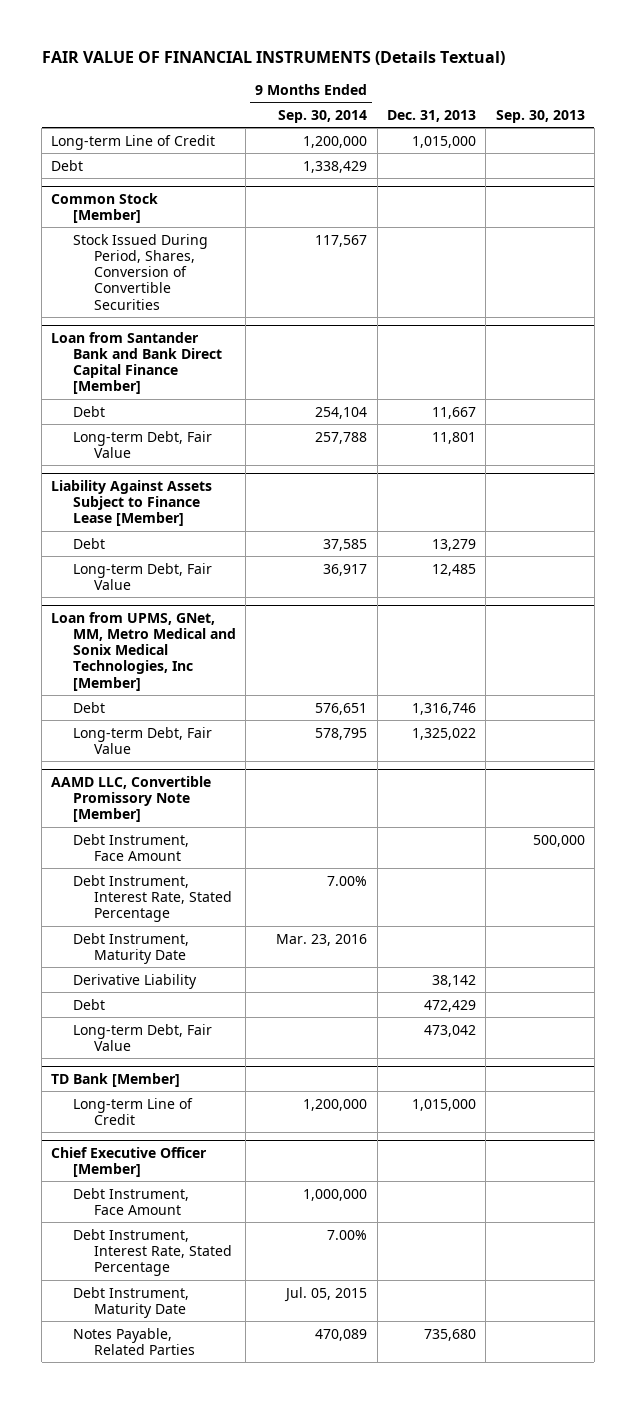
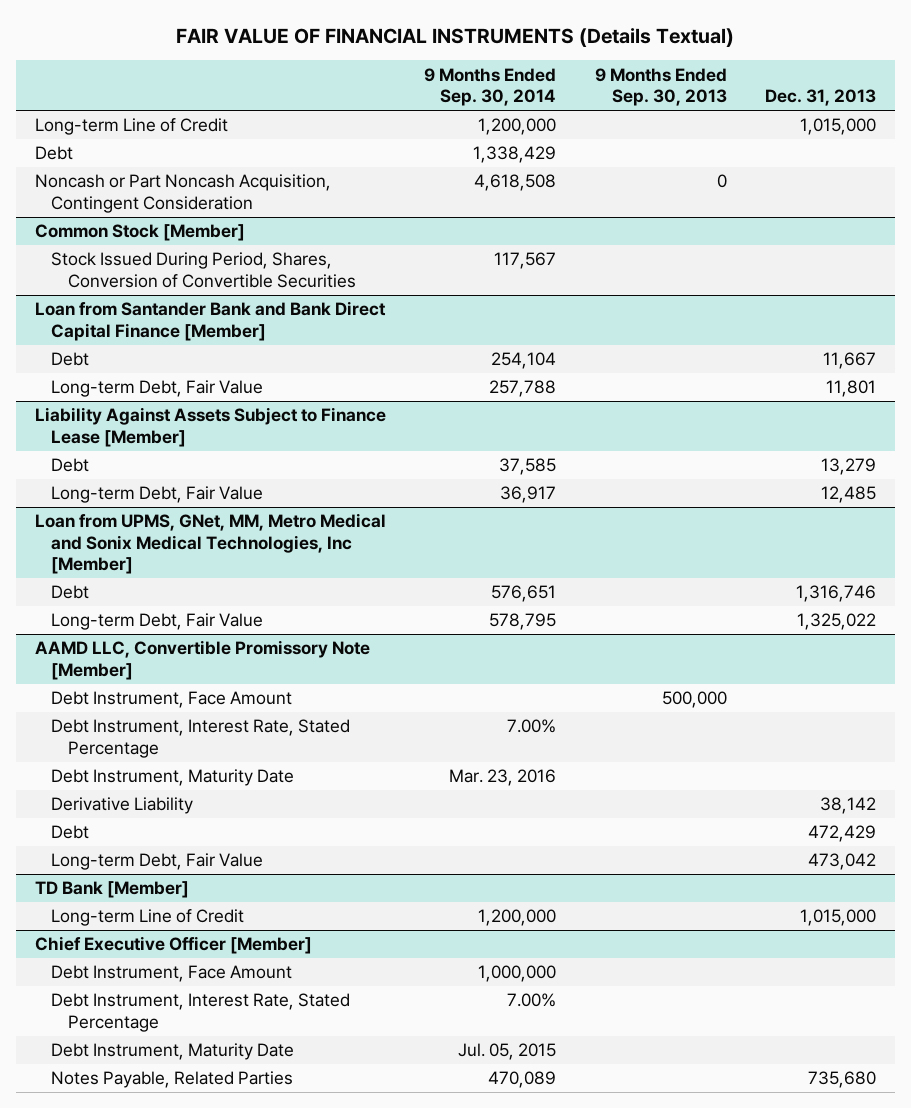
[495,109,585,123] Sep. 30, 2013 -> none
none -> [594,67,727,107] 9 Months Ended Sep. 30, 2013
none -> [35,174,332,213] Noncash or Part Noncash Acquisition, Contingent Consideration

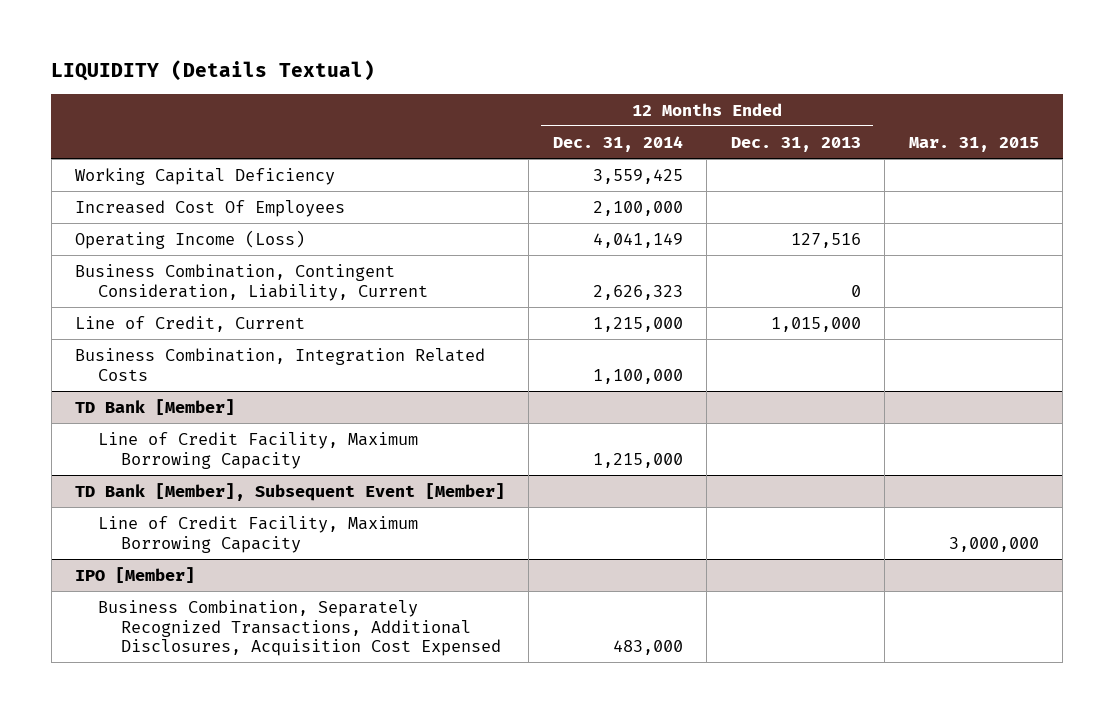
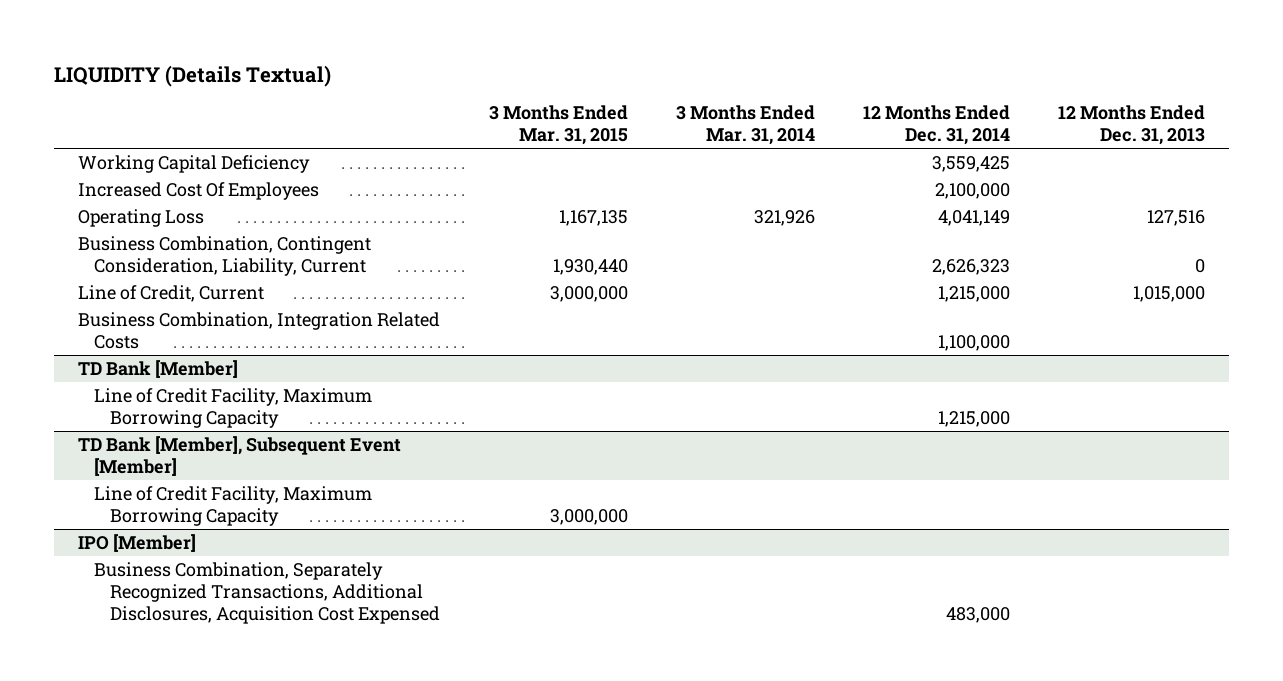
[908,136,1039,152] Mar. 31, 2015 -> none
none -> [488,105,628,146] 3 Months Ended Mar. 31, 2015
none -> [675,105,815,146] 3 Months Ended Mar. 31, 2014
[74,229,305,249] Operating Income (Loss) -> [77,208,204,227] Operating Loss

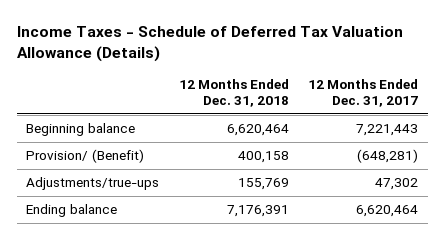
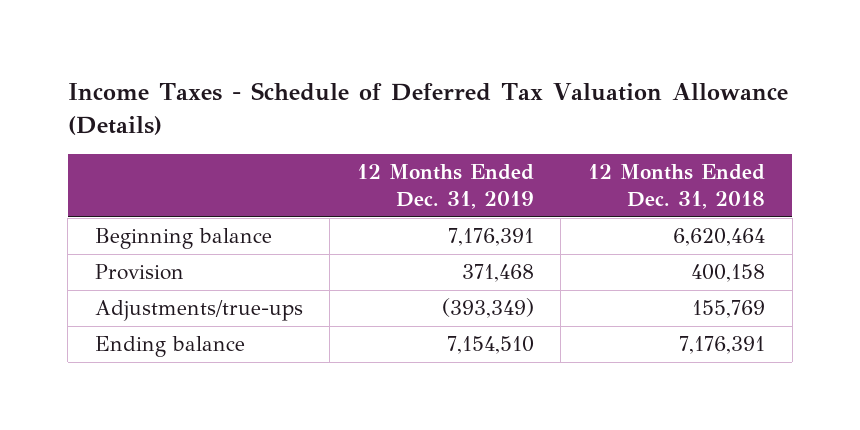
[308,79,419,108] 12 Months Ended Dec. 31, 2017 -> none
none -> [356,163,534,210] 12 Months Ended Dec. 31, 2019
[26,148,145,163] Provision/ (Benefit) -> [94,264,184,281] Provision

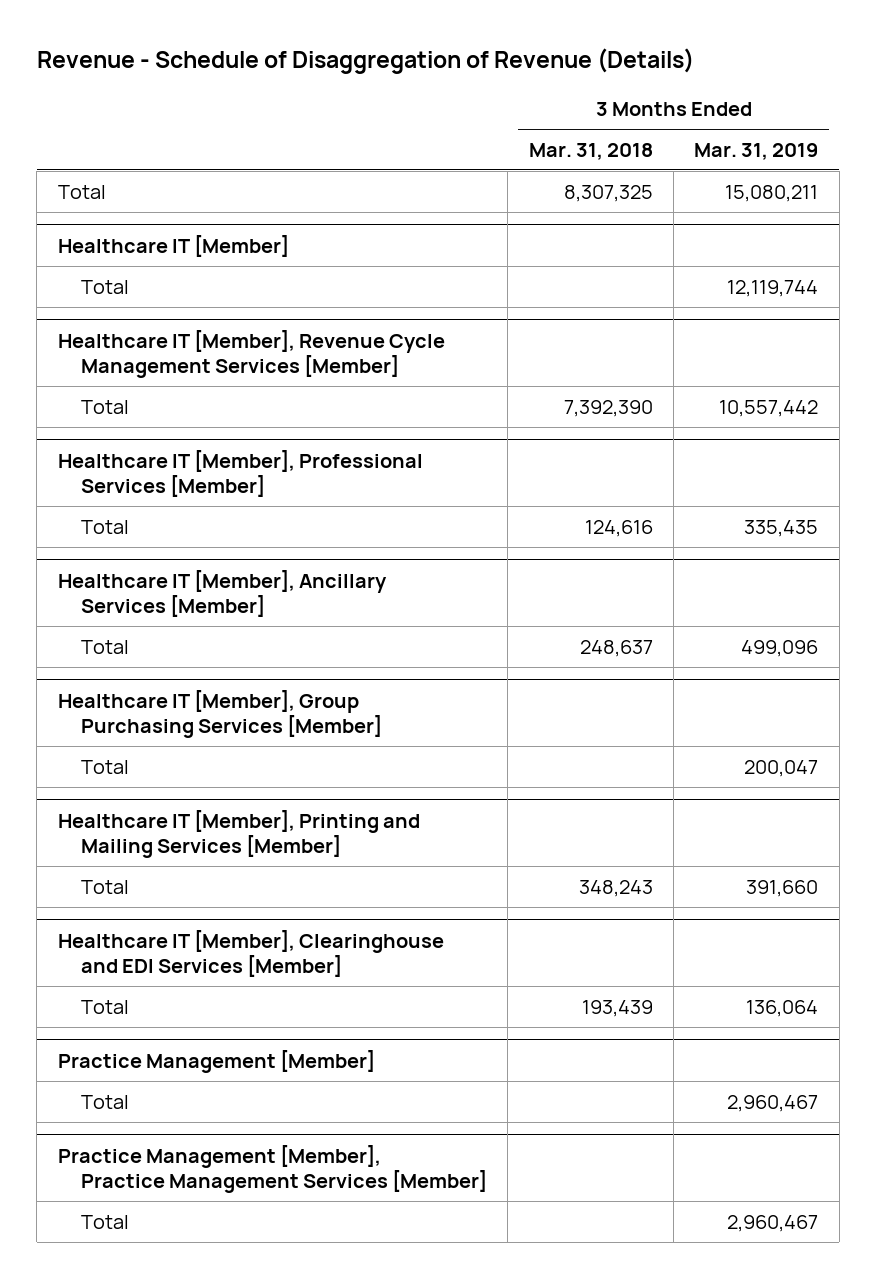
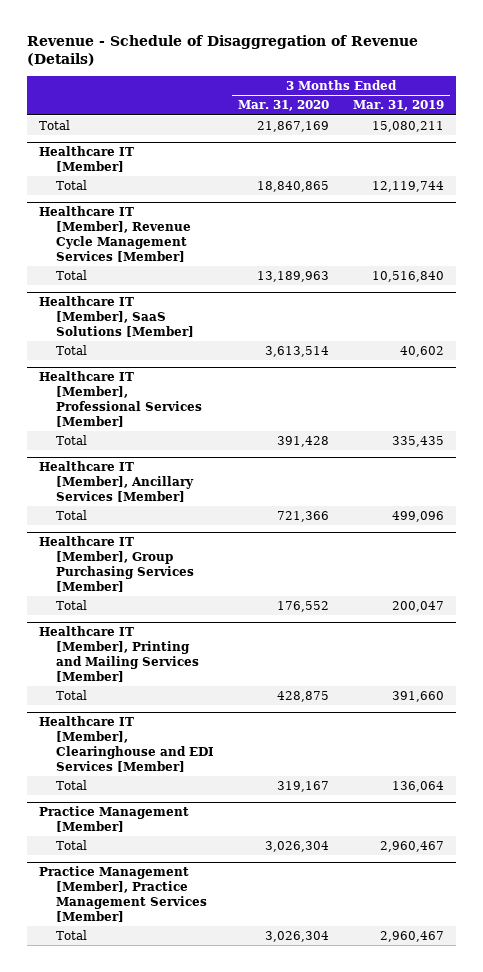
[528,142,653,160] Mar. 31, 2018 -> none
none -> [237,100,329,112] Mar. 31, 2020
[719,399,819,417] 10,557,442 -> [371,270,444,282] 10,516,840
none -> [39,296,194,337] Healthcare IT [Member], SaaS Solutions [Member]
none -> [55,344,87,355] Total

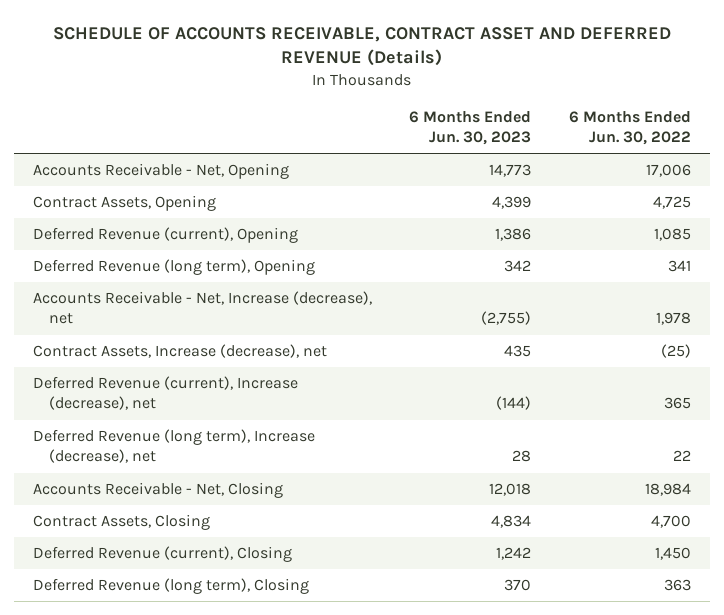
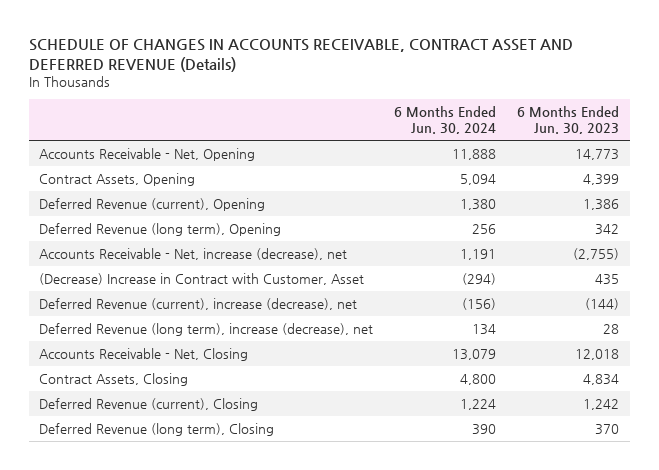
[52,26,671,67] SCHEDULE OF ACCOUNTS RECEIVABLE, CONTRACT ASSET AND DEFERRED REVENUE (Details) -> [29,38,574,72] SCHEDULE OF CHANGES IN ACCOUNTS RECEIVABLE, CONTRACT ASSET AND DEFERRED REVENUE (Details)
[568,110,691,145] 6 Months Ended Jun. 30, 2022 -> none
none -> [394,105,497,135] 6 Months Ended Jun. 30, 2024
[32,291,372,325] Accounts Receivable - Net, Increase (decrease), net -> [39,248,348,261] Accounts Receivable - Net, increase (decrease), net
[32,344,327,359] Contract Assets, Increase (decrease), net -> [39,273,365,286] (Decrease) Increase in Contract with Customer, Asset
[32,376,298,411] Deferred Revenue (current), Increase (decrease), net -> [39,298,358,311] Deferred Revenue (current), increase (decrease), net
[32,429,315,464] Deferred Revenue (long term), Increase (decrease), net -> [39,323,374,337] Deferred Revenue (long term), increase (decrease), net

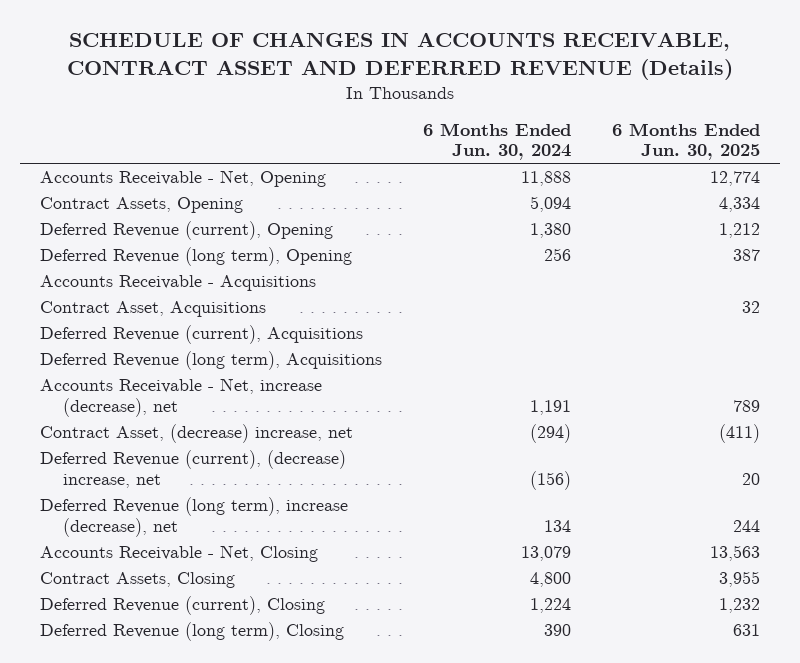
[517,105,620,135] 6 Months Ended Jun. 30, 2023 -> none
none -> [611,122,760,161] 6 Months Ended Jun. 30, 2025
none -> [40,275,317,292] Accounts Receivable - Acquisitions
none -> [40,301,267,318] Contract Asset, Acquisitions
none -> [40,325,364,345] Deferred Revenue (current), Acquisitions
none -> [40,351,383,371] Deferred Revenue (long term), Acquisitions
[39,273,365,286] (Decrease) Increase in Contract with Customer, Asset -> [40,424,354,444] Contract Asset, (decrease) increase, net
[39,298,358,311] Deferred Revenue (current), increase (decrease), net -> [40,450,347,488] Deferred Revenue (current), (decrease) increase, net

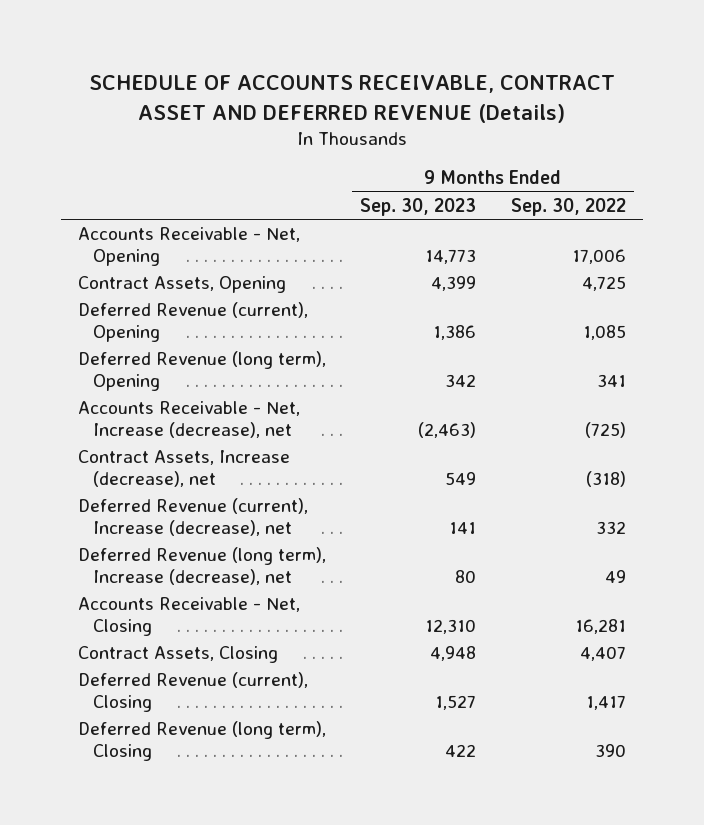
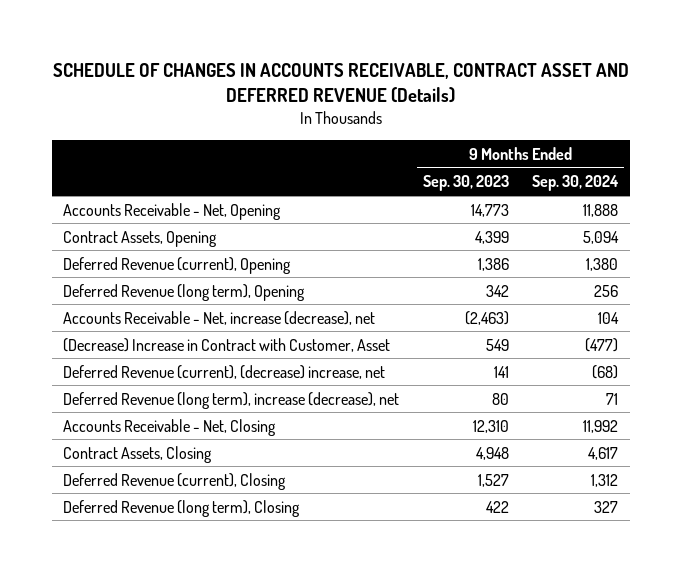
[88,75,615,123] SCHEDULE OF ACCOUNTS RECEIVABLE, CONTRACT ASSET AND DEFERRED REVENUE (Details) -> [52,62,629,104] SCHEDULE OF CHANGES IN ACCOUNTS RECEIVABLE, CONTRACT ASSET AND DEFERRED REVENUE (Details)
[510,197,626,216] Sep. 30, 2022 -> none
none -> [532,175,620,192] Sep. 30, 2024
[78,401,301,439] Accounts Receivable - Net, Increase (decrease), net -> [63,310,376,325] Accounts Receivable - Net, increase (decrease), net
[78,450,291,488] Contract Assets, Increase (decrease), net -> [63,337,391,352] (Decrease) Increase in Contract with Customer, Asset
[78,498,309,537] Deferred Revenue (current), Increase (decrease), net -> [63,364,386,379] Deferred Revenue (current), (decrease) increase, net
[78,547,327,586] Deferred Revenue (long term), Increase (decrease), net -> [63,391,400,409] Deferred Revenue (long term), increase (decrease), net

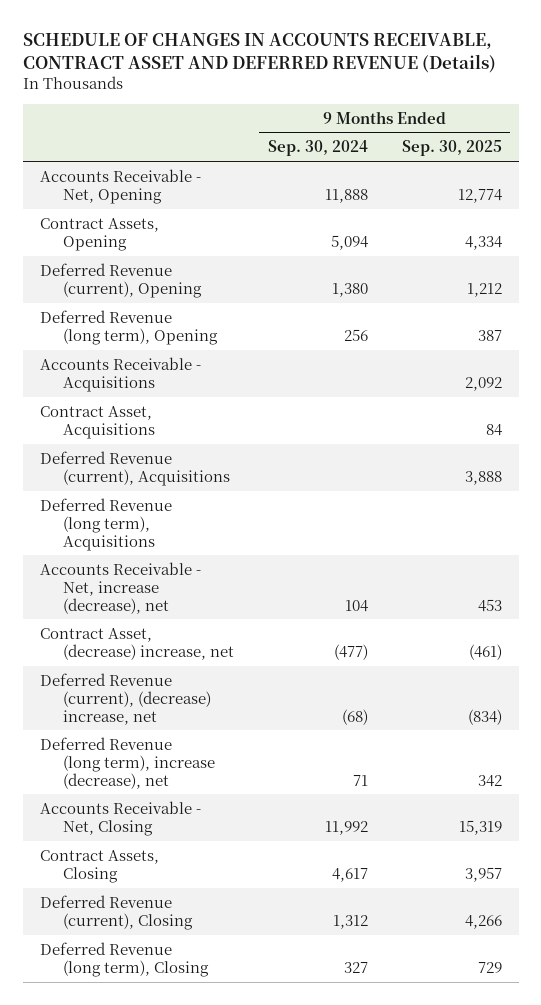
[422,175,509,192] Sep. 30, 2023 -> none
none -> [401,140,502,157] Sep. 30, 2025
none -> [39,356,201,392] Accounts Receivable - Acquisitions
none -> [39,405,155,439] Contract Asset, Acquisitions
none -> [39,450,230,486] Deferred Revenue (current), Acquisitions
none -> [39,497,172,551] Deferred Revenue (long term), Acquisitions
[63,337,391,352] (Decrease) Increase in Contract with Customer, Asset -> [39,627,234,660] Contract Asset, (decrease) increase, net

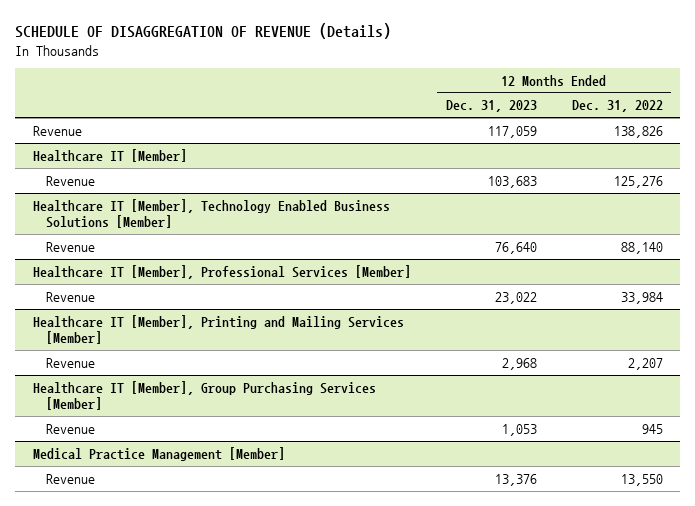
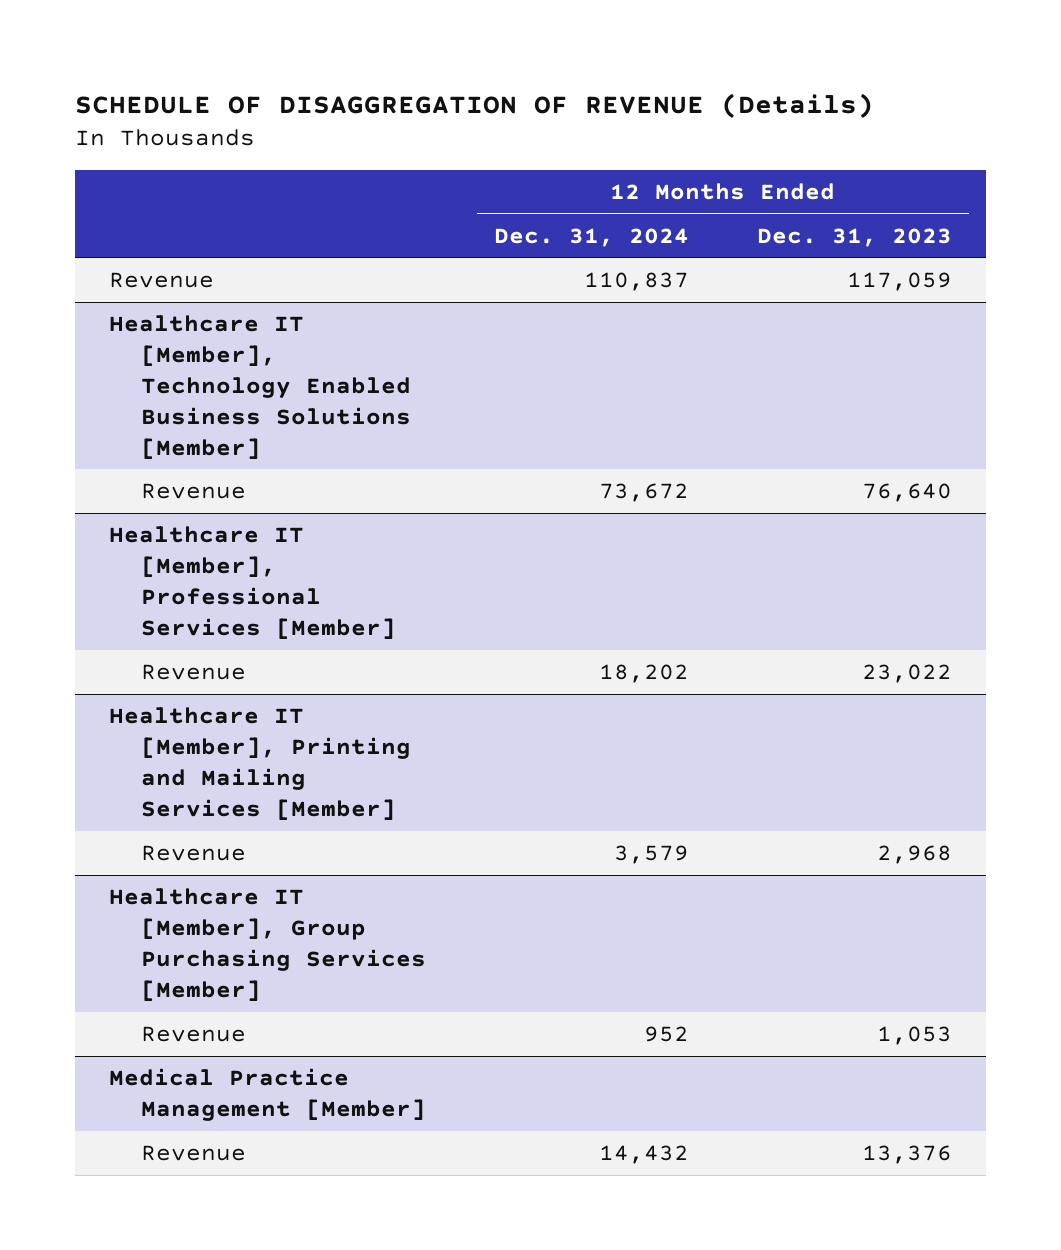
[571,100,663,113] Dec. 31, 2022 -> none
none -> [493,227,689,247] Dec. 31, 2024
[32,148,187,162] Healthcare IT [Member] -> none
[45,175,95,186] Revenue -> none

